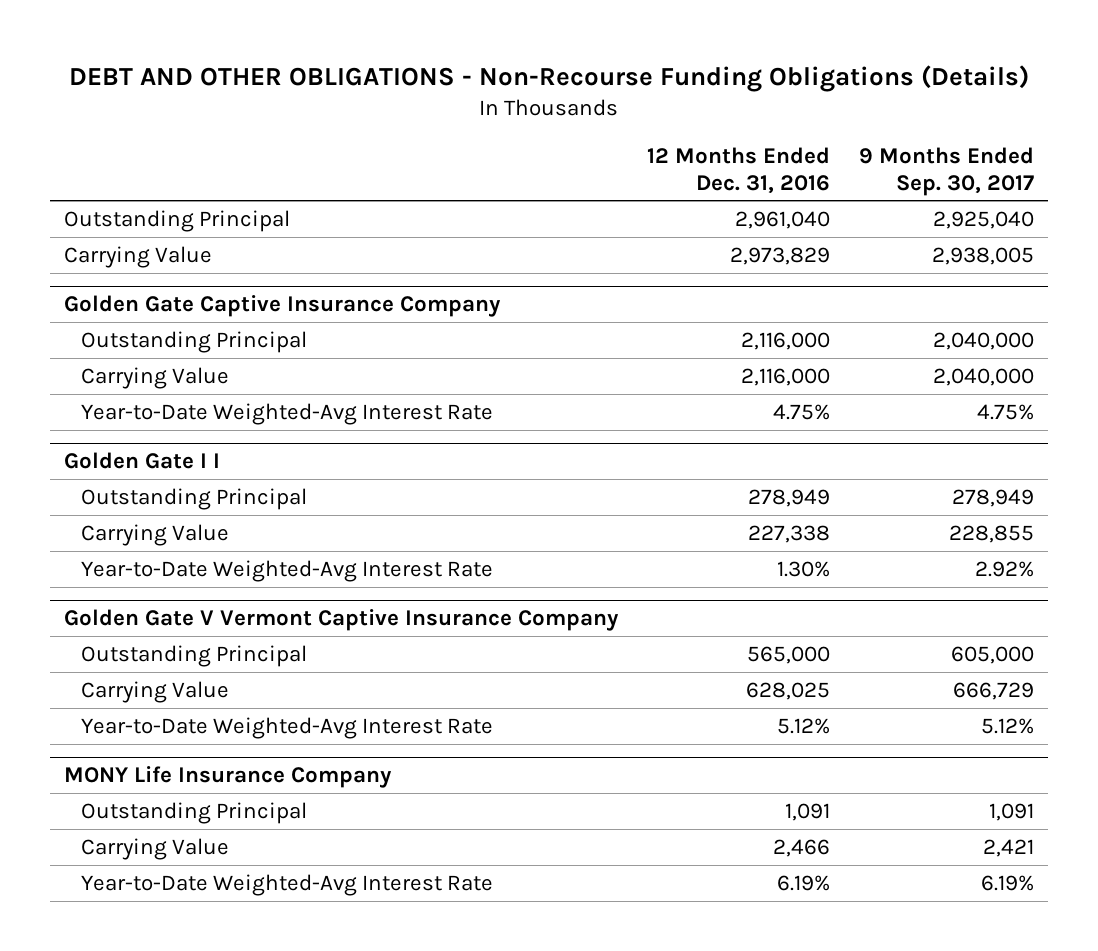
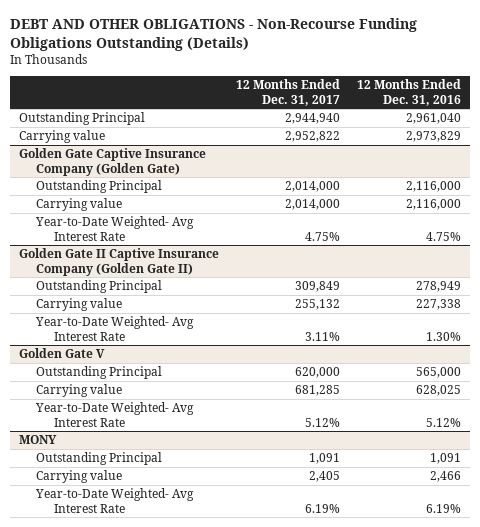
[68,64,1029,92] DEBT AND OTHER OBLIGATIONS - Non-Recourse Funding Obligations (Details) -> [9,17,417,51] DEBT AND OTHER OBLIGATIONS - Non-Recourse Funding Obligations Outstanding (Details)
[858,146,1034,196] 9 Months Ended Sep. 30, 2017 -> none
none -> [235,79,340,106] 12 Months Ended Dec. 31, 2017
[64,245,213,268] Carrying Value -> [18,130,105,144] Carrying value
[64,295,502,318] Golden Gate Captive Insurance Company -> [18,148,206,176] Golden Gate Captive Insurance Company (Golden Gate)
[64,452,221,470] Golden Gate I I -> none
[81,366,230,389] Carrying Value -> [36,198,123,212] Carrying value
[81,402,494,425] Year-to-Date Weighted-Avg Interest Rate -> [35,216,195,241] Year-to-Date Weighted- Avg Interest Rate
none -> [18,248,219,276] Golden Gate II Captive Insurance Company (Golden Gate II)
[81,523,230,546] Carrying Value -> [36,298,123,312] Carrying value
[81,559,494,582] Year-to-Date Weighted-Avg Interest Rate -> [35,316,195,341] Year-to-Date Weighted- Avg Interest Rate
[64,609,620,632] Golden Gate V Vermont Captive Insurance Company -> [18,348,105,359] Golden Gate V
[81,680,230,703] Carrying Value -> [36,384,123,398] Carrying value
[81,716,494,739] Year-to-Date Weighted-Avg Interest Rate -> [35,402,195,427] Year-to-Date Weighted- Avg Interest Rate
[64,766,393,789] MONY Life Insurance Company -> [18,435,57,445] MONY
[81,837,230,860] Carrying Value -> [36,470,123,484] Carrying value
[81,873,494,896] Year-to-Date Weighted-Avg Interest Rate -> [35,488,195,513] Year-to-Date Weighted- Avg Interest Rate

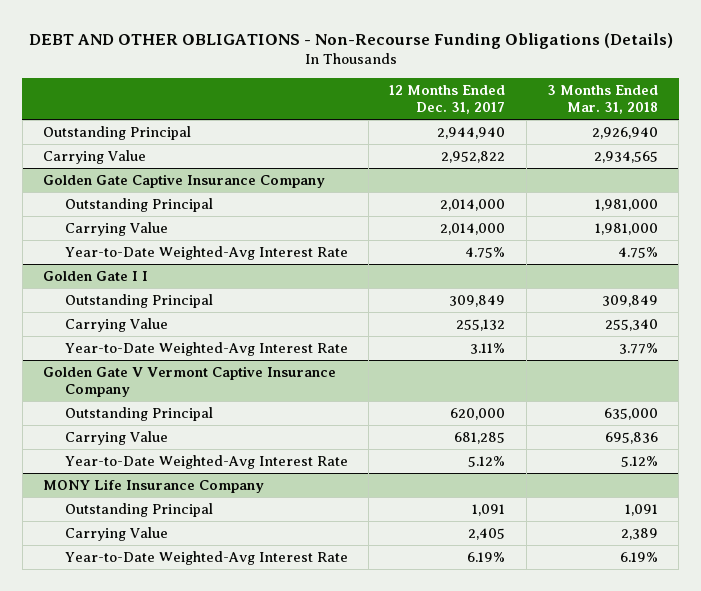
[9,17,417,51] DEBT AND OTHER OBLIGATIONS - Non-Recourse Funding Obligations Outstanding (Details) -> [28,32,673,49] DEBT AND OTHER OBLIGATIONS - Non-Recourse Funding Obligations (Details)
[356,79,461,106] 12 Months Ended Dec. 31, 2016 -> none
none -> [547,85,659,115] 3 Months Ended Mar. 31, 2018
[18,130,105,144] Carrying value -> [43,149,147,164] Carrying Value
[18,148,206,176] Golden Gate Captive Insurance Company (Golden Gate) -> [43,173,326,188] Golden Gate Captive Insurance Company
[18,248,219,276] Golden Gate II Captive Insurance Company (Golden Gate II) -> none
[36,198,123,212] Carrying value -> [64,221,168,236] Carrying Value
[35,216,195,241] Year-to-Date Weighted- Avg Interest Rate -> [64,245,348,260] Year-to-Date Weighted-Avg Interest Rate
none -> [43,270,149,281] Golden Gate I I
[36,298,123,312] Carrying value -> [64,317,168,332] Carrying Value
[35,316,195,341] Year-to-Date Weighted- Avg Interest Rate -> [64,341,348,356] Year-to-Date Weighted-Avg Interest Rate
[18,348,105,359] Golden Gate V -> [43,365,337,397] Golden Gate V Vermont Captive Insurance Company
[36,384,123,398] Carrying value -> [64,430,168,445] Carrying Value
[35,402,195,427] Year-to-Date Weighted- Avg Interest Rate -> [64,454,348,469] Year-to-Date Weighted-Avg Interest Rate
[18,435,57,445] MONY -> [43,478,265,493] MONY Life Insurance Company
[36,470,123,484] Carrying value -> [64,526,168,541] Carrying Value
[35,488,195,513] Year-to-Date Weighted- Avg Interest Rate -> [64,550,348,565] Year-to-Date Weighted-Avg Interest Rate

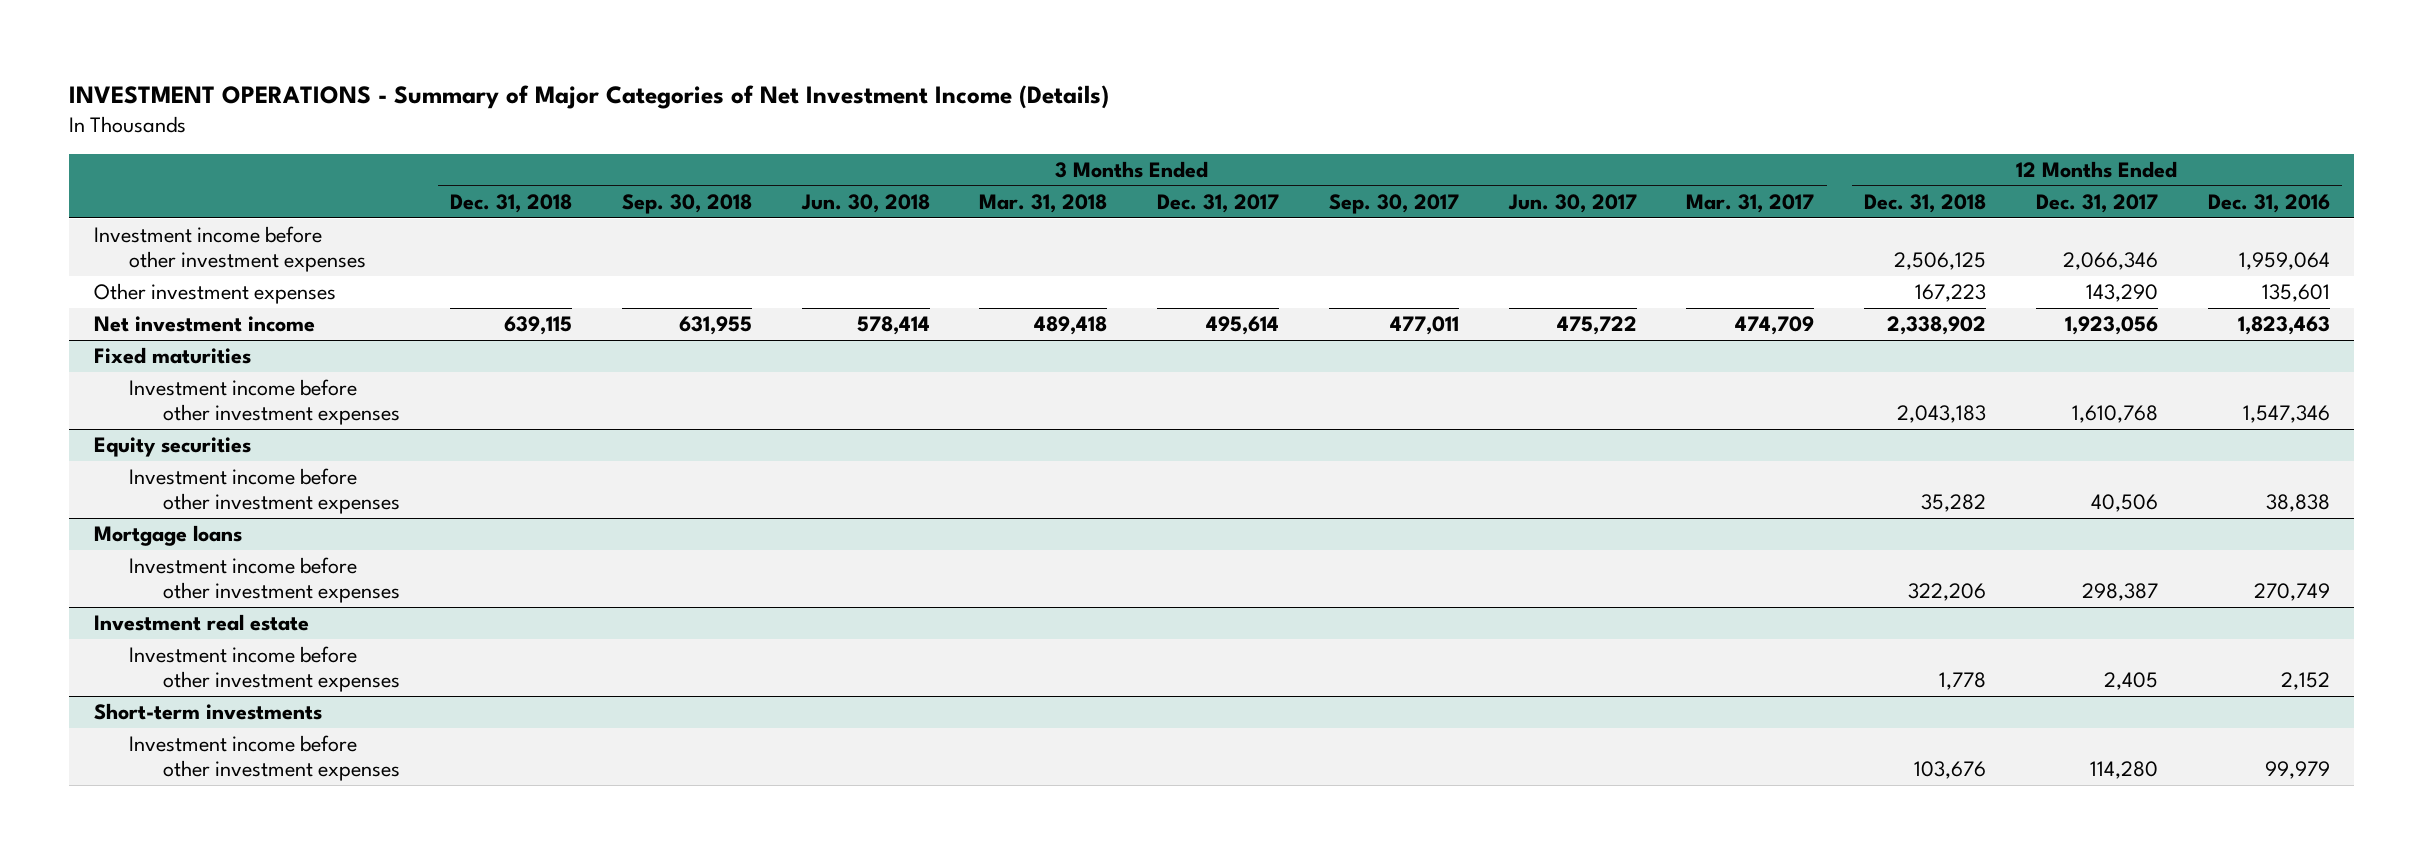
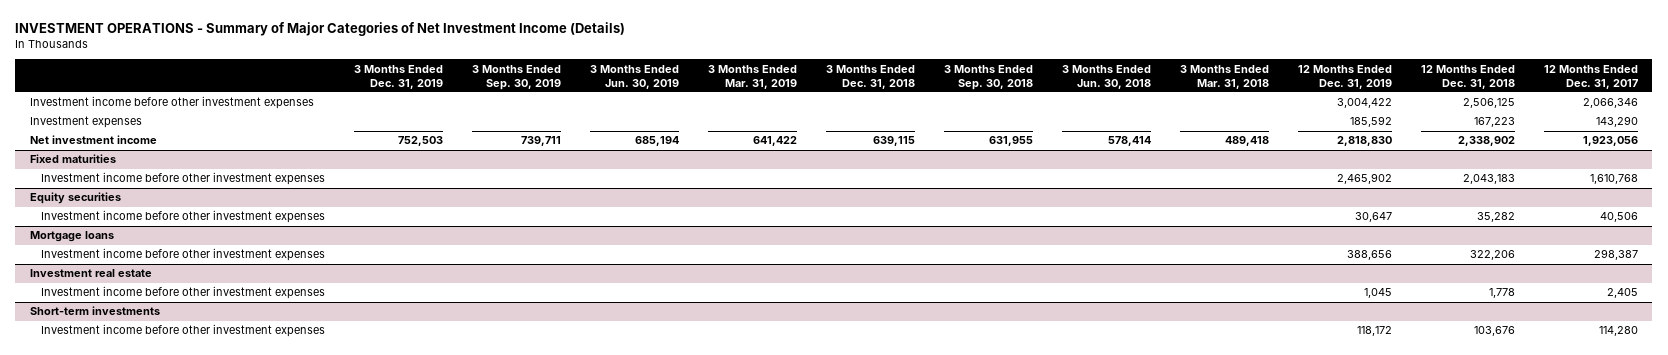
[1157,193,1280,213] Dec. 31, 2017 -> none
[1328,193,1459,214] Sep. 30, 2017 -> none
[1507,193,1637,213] Jun. 30, 2017 -> none
[1686,193,1815,213] Mar. 31, 2017 -> none
[2207,193,2330,213] Dec. 31, 2016 -> none
none -> [353,64,443,89] 3 Months Ended Dec. 31, 2019
none -> [471,64,561,90] 3 Months Ended Sep. 30, 2019
none -> [589,64,679,89] 3 Months Ended Jun. 30, 2019
none -> [707,64,797,89] 3 Months Ended Mar. 31, 2019
none -> [1297,64,1392,89] 12 Months Ended Dec. 31, 2019
[93,283,336,305] Other investment expenses -> [29,116,142,129] Investment expenses

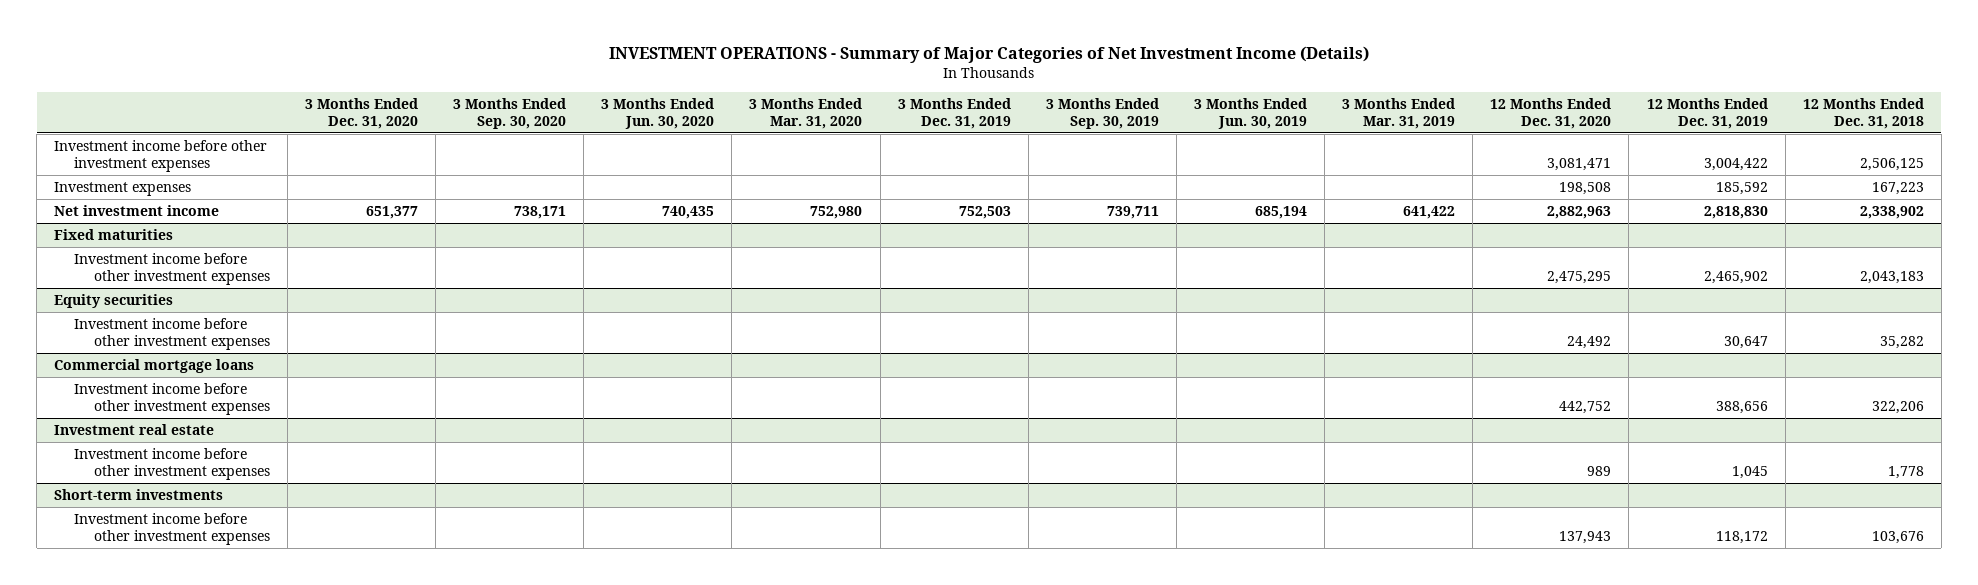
[825,64,915,89] 3 Months Ended Dec. 31, 2018 -> none
[943,64,1033,90] 3 Months Ended Sep. 30, 2018 -> none
[1061,64,1151,89] 3 Months Ended Jun. 30, 2018 -> none
[1179,64,1269,89] 3 Months Ended Mar. 31, 2018 -> none
[1543,64,1638,89] 12 Months Ended Dec. 31, 2017 -> none
none -> [304,97,418,129] 3 Months Ended Dec. 31, 2020
none -> [453,97,567,129] 3 Months Ended Sep. 30, 2020
none -> [601,97,715,129] 3 Months Ended Jun. 30, 2020
none -> [749,97,863,129] 3 Months Ended Mar. 31, 2020
none -> [1490,97,1612,129] 12 Months Ended Dec. 31, 2020
[29,231,114,243] Mortgage loans -> [54,359,255,374] Commercial mortgage loans

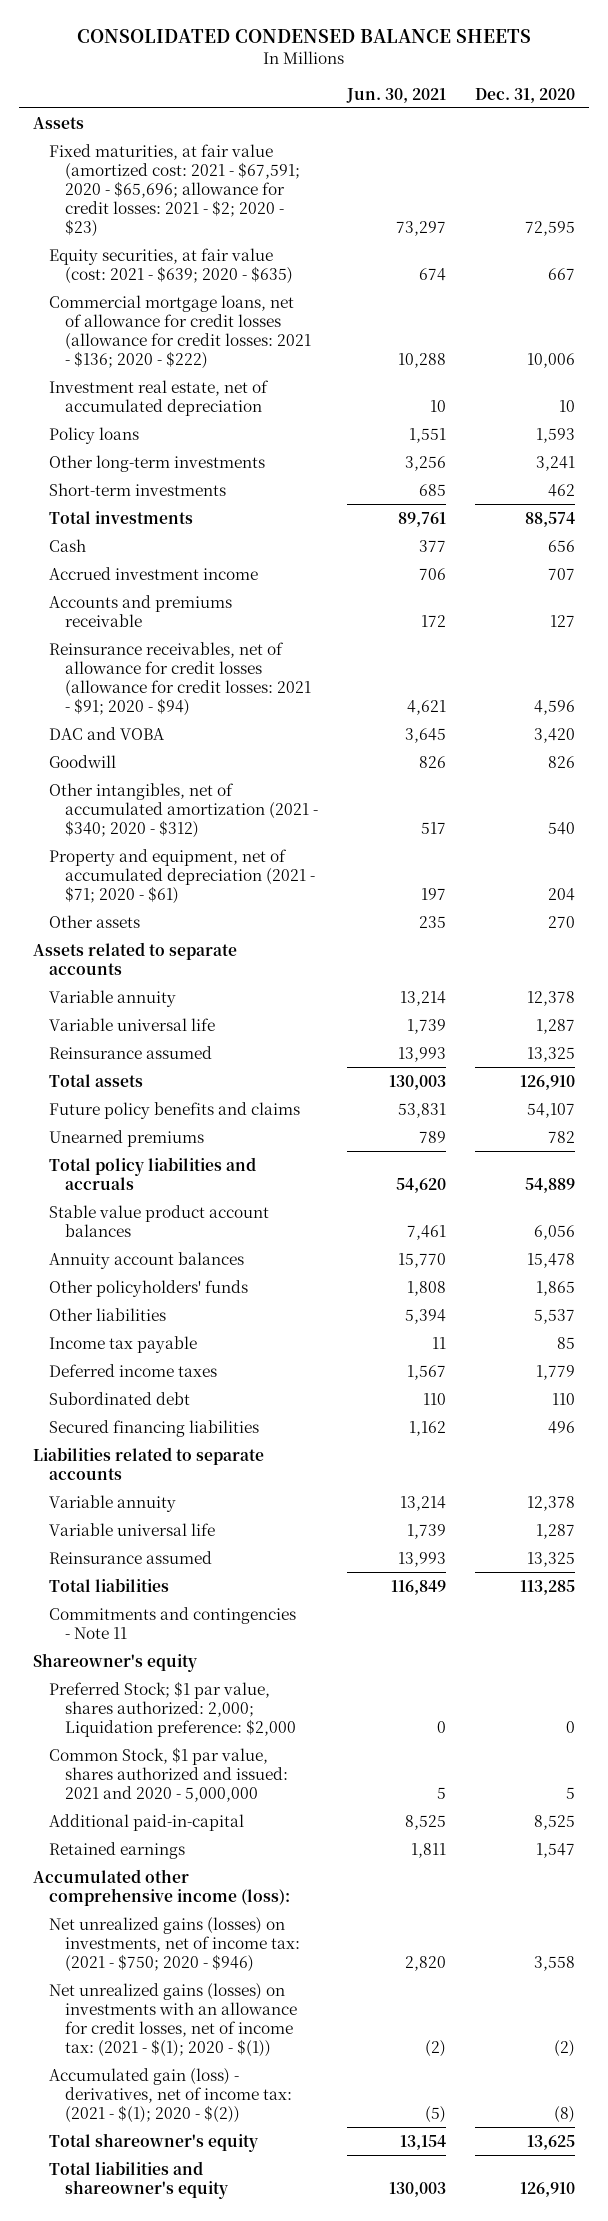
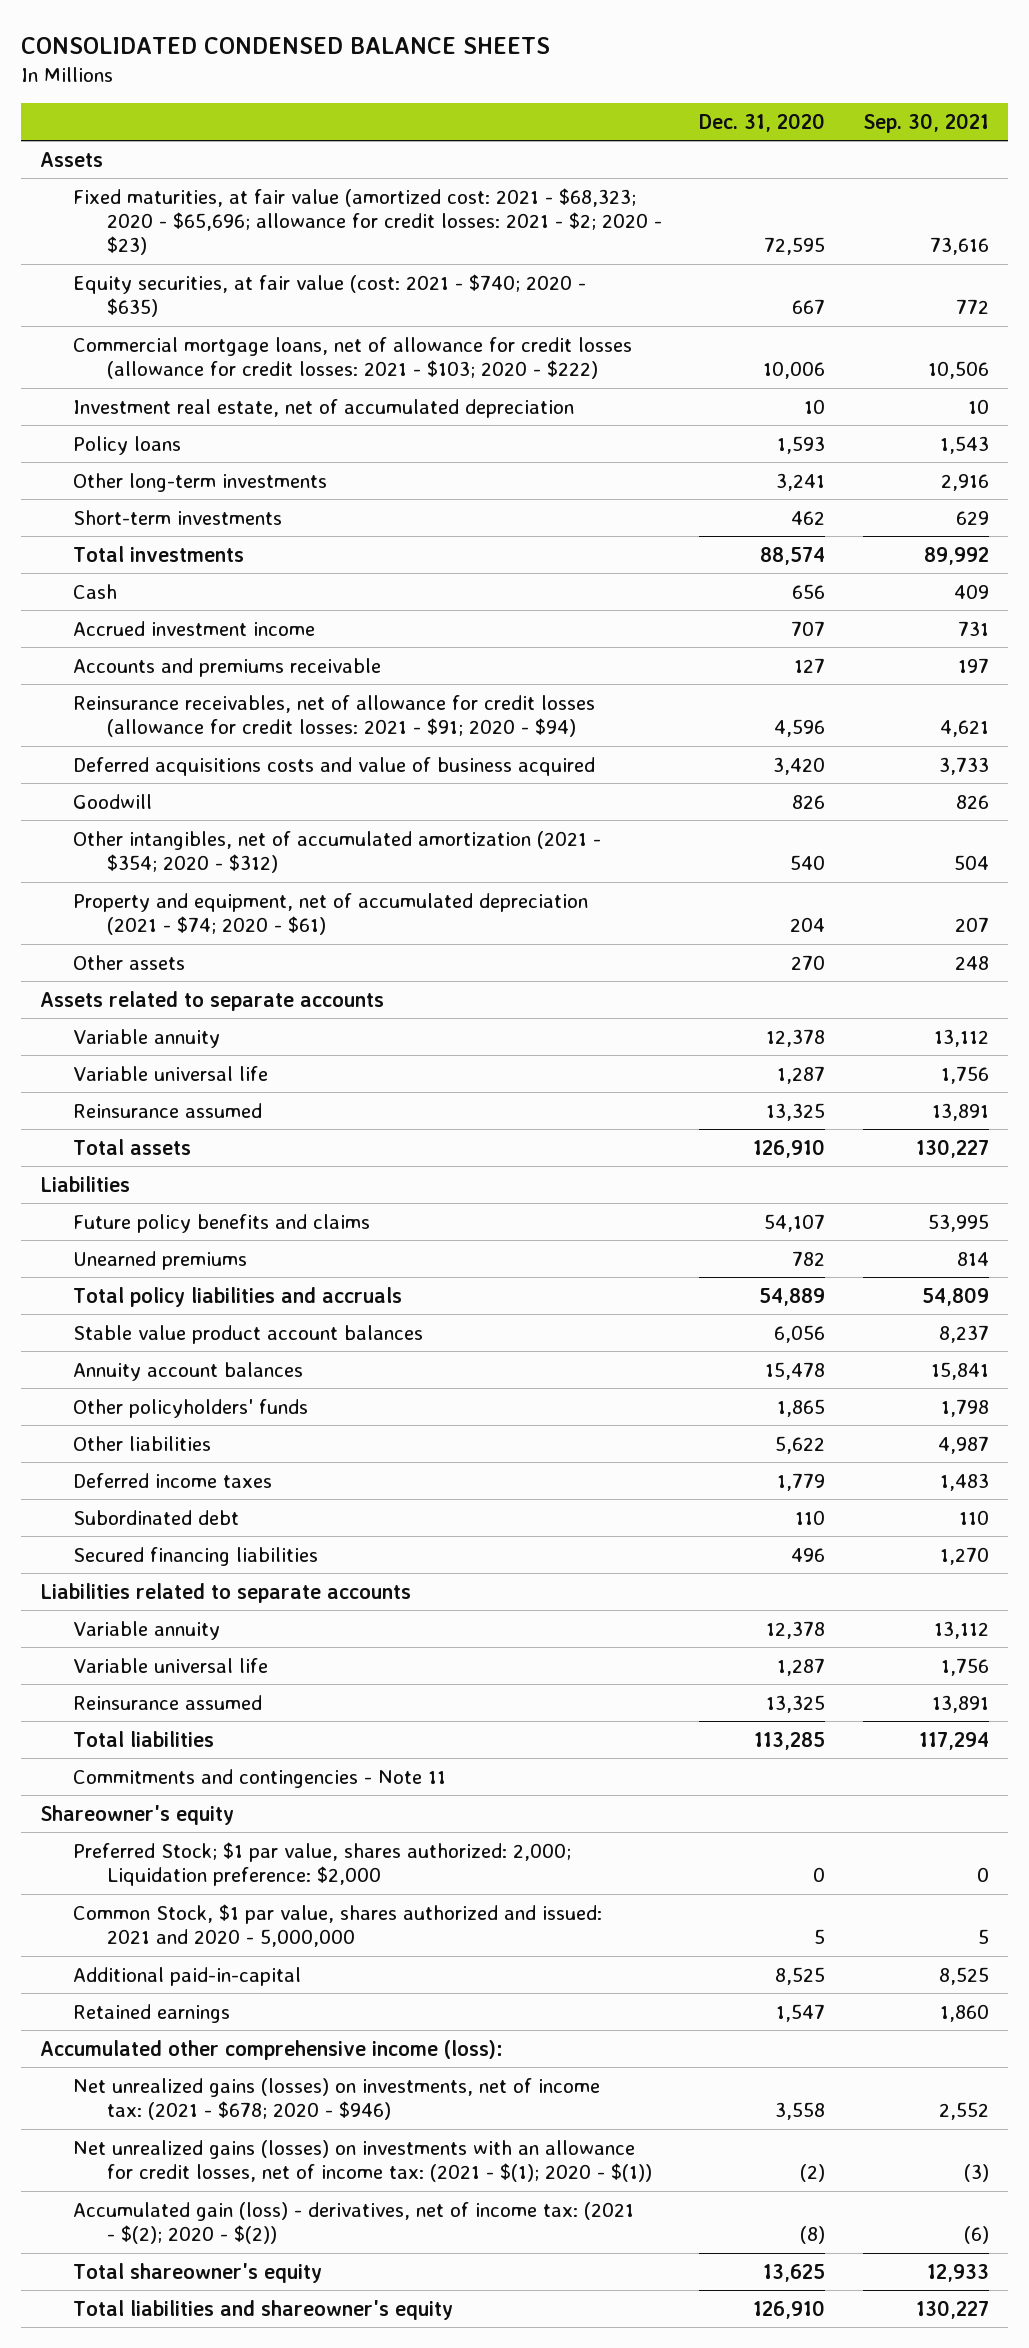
[345,87,446,103] Jun. 30, 2021 -> none
none -> [863,112,990,133] Sep. 30, 2021
[49,143,301,237] Fixed maturities, at fair value (amortized cost: 2021 - $67,591; 2020 - $65,696; allowance for credit losses: 2021 - $2; 2020 - $23) -> [73,187,662,256] Fixed maturities, at fair value (amortized cost: 2021 - $68,323; 2020 - $65,696; allowance for credit losses: 2021 - $2; 2020 - $23)
[49,247,294,284] Equity securities, at fair value (cost: 2021 - $639; 2020 - $635) -> [73,273,587,317] Equity securities, at fair value (cost: 2021 - $740; 2020 - $635)
[49,294,312,369] Commercial mortgage loans, net of allowance for credit losses (allowance for credit losses: 2021 - $136; 2020 - $222) -> [73,336,633,379] Commercial mortgage loans, net of allowance for credit losses (allowance for credit losses: 2021 - $103; 2020 - $222)
[49,726,166,740] DAC and VOBA -> [73,756,596,776] Deferred acquisitions costs and value of business acquired
[49,782,319,838] Other intangibles, net of accumulated amortization (2021 - $340; 2020 - $312) -> [73,830,602,873] Other intangibles, net of accumulated amortization (2021 - $354; 2020 - $312)
[49,848,316,904] Property and equipment, net of accumulated depreciation (2021 - $71; 2020 - $61) -> [73,892,589,935] Property and equipment, net of accumulated depreciation (2021 - $74; 2020 - $61)
none -> [40,1175,131,1192] Liabilities
[49,1335,198,1353] Income tax payable -> none
[533,1308,575,1324] 5,537 -> [775,1435,826,1454] 5,622
[49,1916,301,1972] Net unrealized gains (losses) on investments, net of income tax: (2021 - $750; 2020 - $946) -> [73,2077,601,2120] Net unrealized gains (losses) on investments, net of income tax: (2021 - $678; 2020 - $946)
[49,2067,293,2123] Accumulated gain (loss) - derivatives, net of income tax: (2021 - $(1); 2020 - $(2)) -> [73,2201,635,2244] Accumulated gain (loss) - derivatives, net of income tax: (2021 - $(2); 2020 - $(2))

